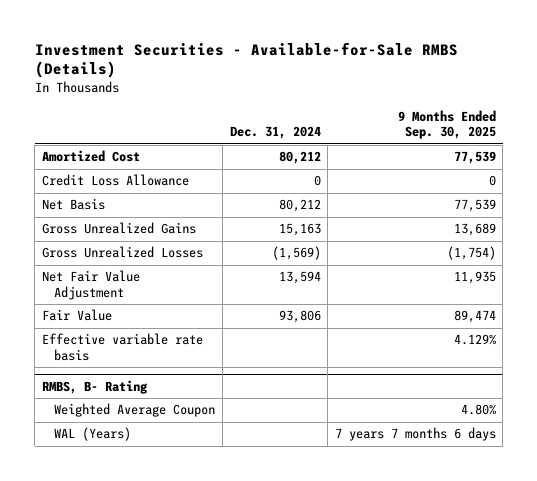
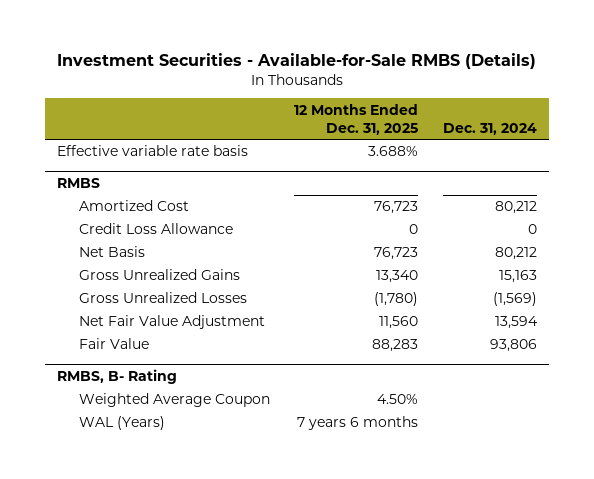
[397,109,496,140] 9 Months Ended Sep. 30, 2025 -> none
none -> [294,103,419,135] 12 Months Ended Dec. 31, 2025
[41,333,203,361] Effective variable rate basis -> [56,145,248,157] Effective variable rate basis
none -> [56,178,100,189] RMBS

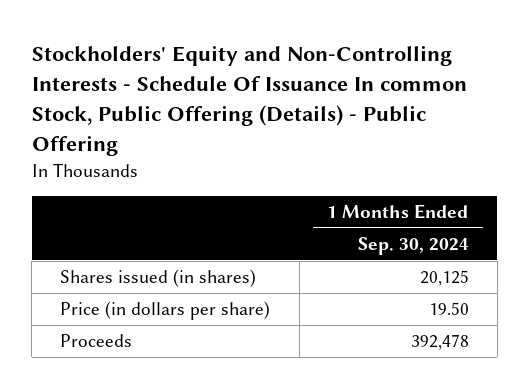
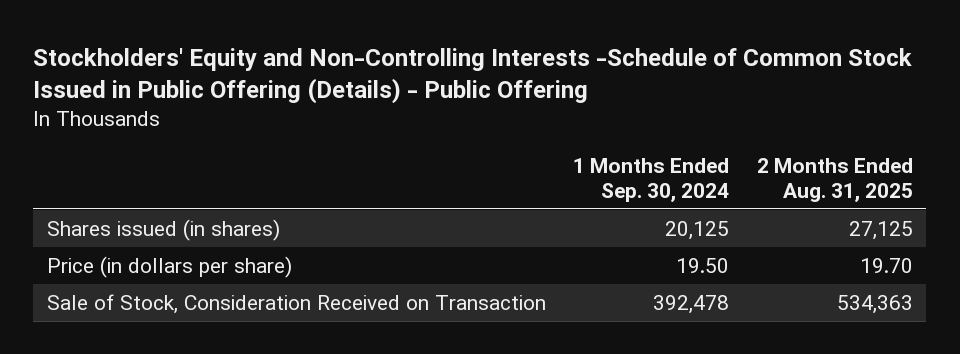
[31,45,467,156] Stockholders' Equity and Non-Controlling Interests - Schedule Of Issuance In common Stock, Public Offering (Details) - Public Offering -> [33,47,913,105] Stockholders' Equity and Non-Controlling Interests -Schedule of Common Stock Issued in Public Offering (Details) - Public Offering
none -> [756,157,913,203] 2 Months Ended Aug. 31, 2025
[60,334,133,348] Proceeds -> [46,293,546,314] Sale of Stock, Consideration Received on Transaction

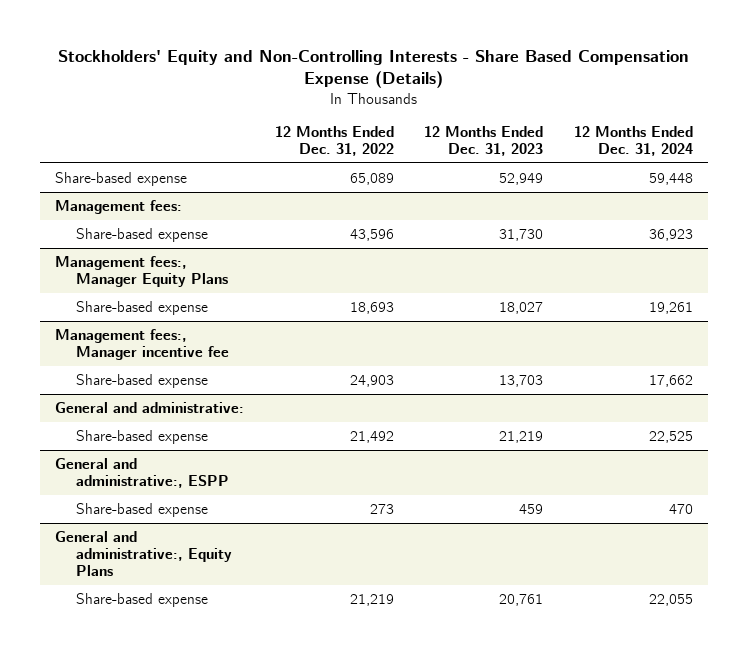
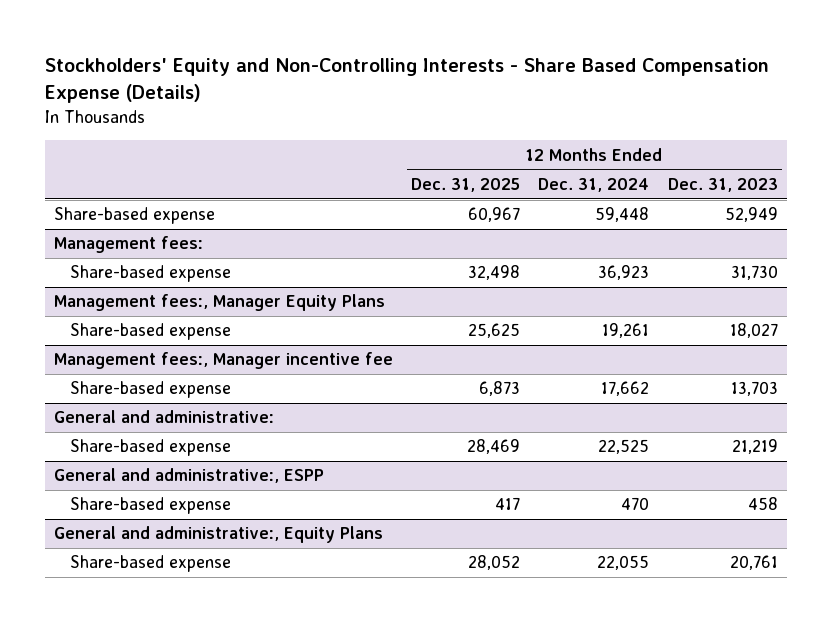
[274,125,394,156] 12 Months Ended Dec. 31, 2022 -> none
none -> [411,178,521,193] Dec. 31, 2025
[519,503,544,514] 459 -> [747,497,778,511] 458

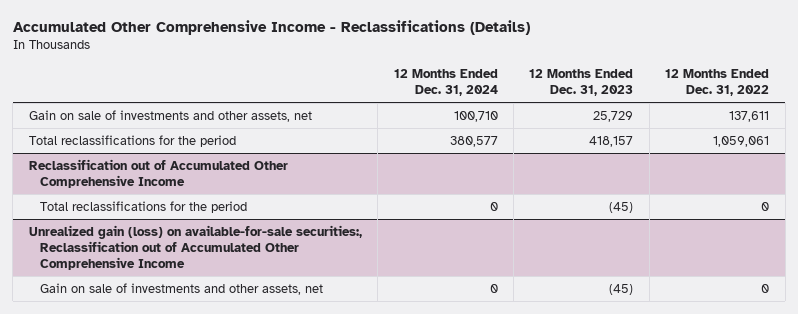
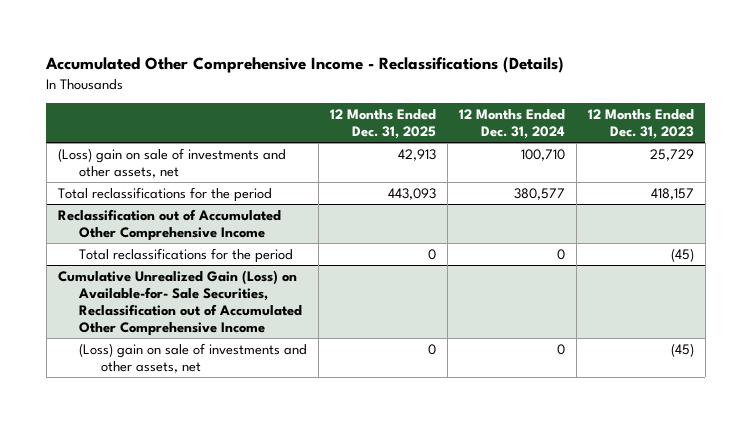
[665,69,770,96] 12 Months Ended Dec. 31, 2022 -> none
none -> [330,109,437,140] 12 Months Ended Dec. 31, 2025
[28,109,312,122] Gain on sale of investments and other assets, net -> [57,147,286,178] (Loss) gain on sale of investments and other assets, net
[28,224,362,270] Unrealized gain (loss) on available-for-sale securities:, Reclassification out of Accumulated Other Comprehensive Income -> [57,269,303,337] Cumulative Unrealized Gain (Loss) on Available-for- Sale Securities, Reclassification out of Accumulated Other Comprehensive Income
[39,282,323,295] Gain on sale of investments and other assets, net -> [79,342,308,373] (Loss) gain on sale of investments and other assets, net

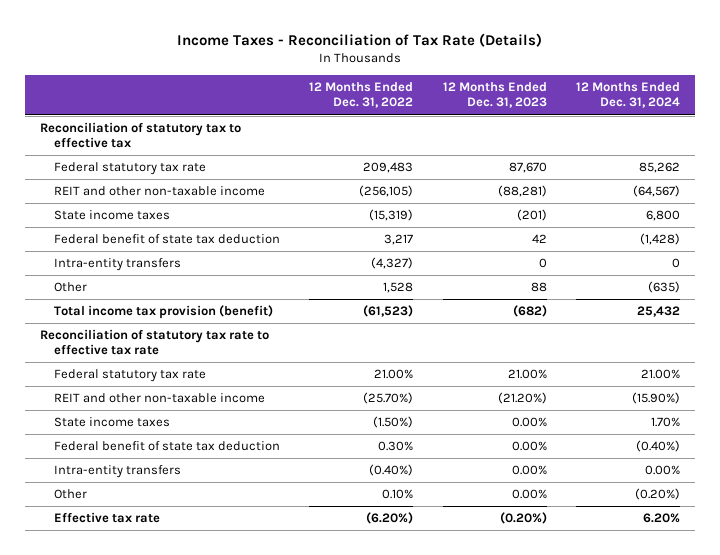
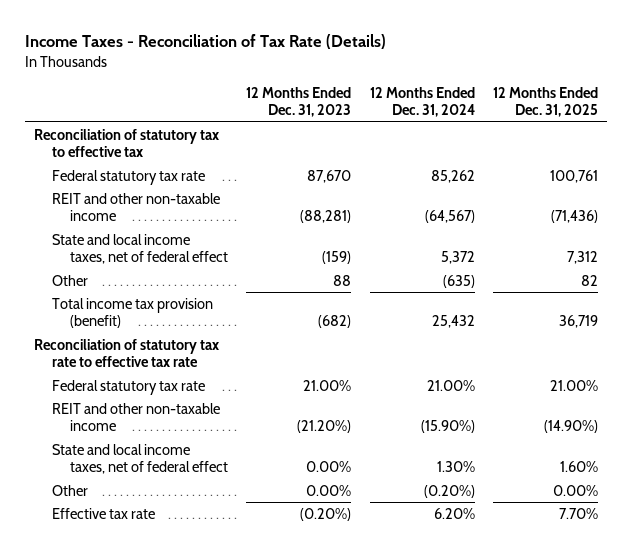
[309,82,414,109] 12 Months Ended Dec. 31, 2022 -> none
none -> [492,86,598,118] 12 Months Ended Dec. 31, 2025
[53,234,280,245] Federal benefit of state tax deduction -> none
[53,258,181,272] Intra-entity transfers -> none
[53,210,170,221] State income taxes -> [52,233,228,265] State and local income taxes, net of federal effect
[516,209,547,222] (201) -> [322,251,352,265] (159)
[645,210,680,222] 6,800 -> [440,251,475,265] 5,372
[53,441,280,452] Federal benefit of state tax deduction -> none
[53,465,181,479] Intra-entity transfers -> none
[53,417,170,428] State income taxes -> [52,443,228,475] State and local income taxes, net of federal effect
[650,417,680,428] 1.70% -> [436,461,475,473] 1.30%

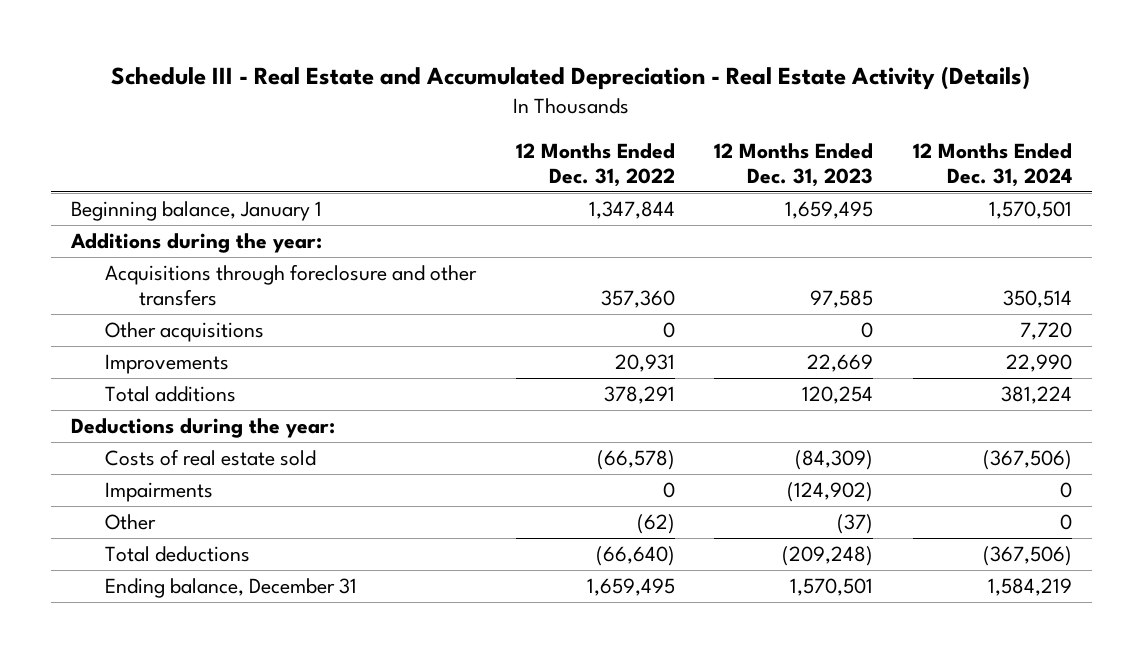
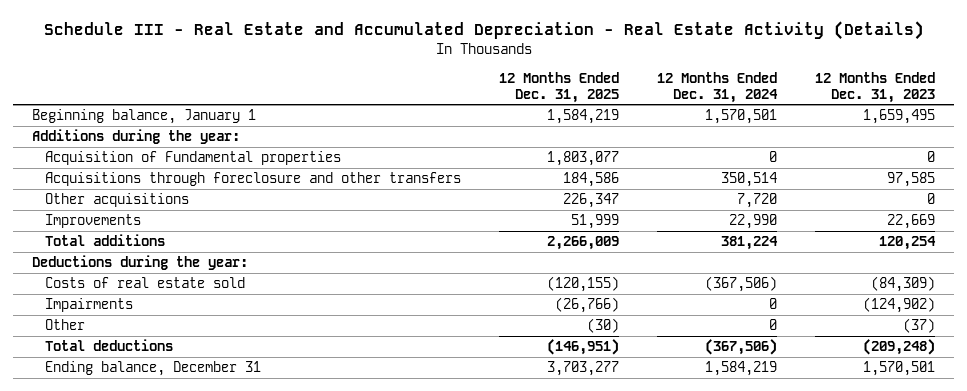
[515,142,675,187] 12 Months Ended Dec. 31, 2022 -> none
none -> [499,71,620,103] 12 Months Ended Dec. 31, 2025
none -> [45,151,342,166] Acquisition of Fundamental properties

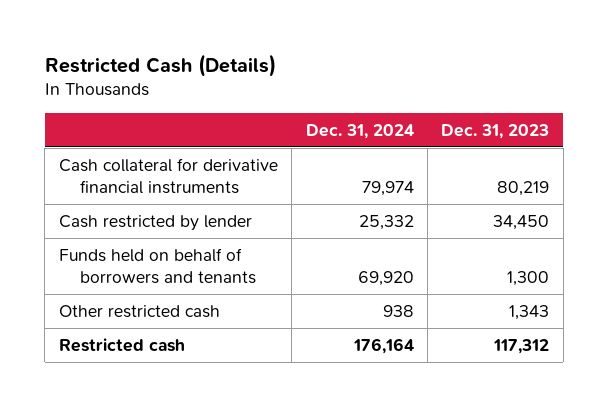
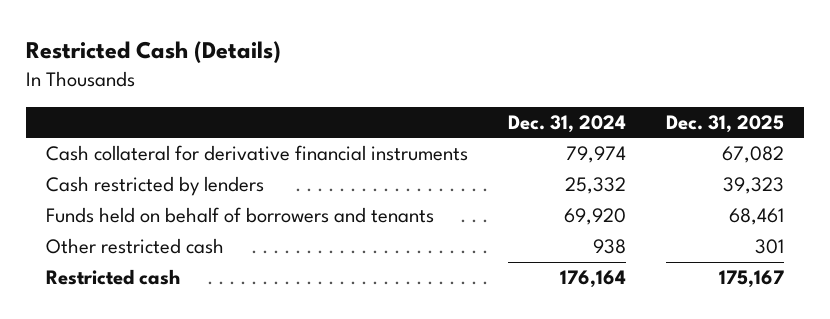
[441,123,550,139] Dec. 31, 2023 -> none
none -> [666,114,785,133] Dec. 31, 2025
[58,214,252,231] Cash restricted by lender -> [45,176,264,197] Cash restricted by lenders

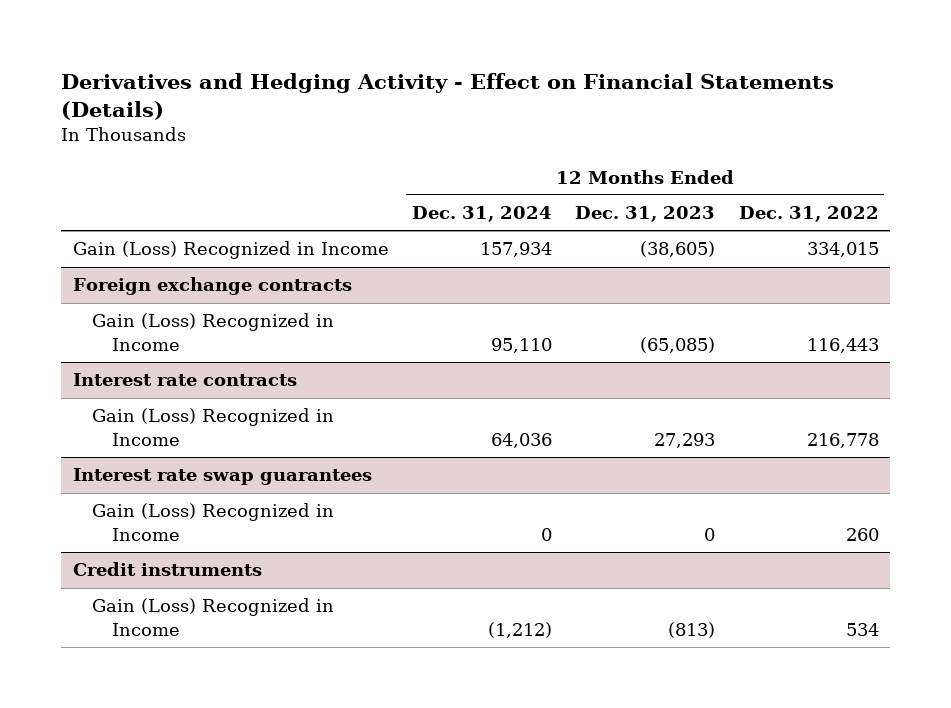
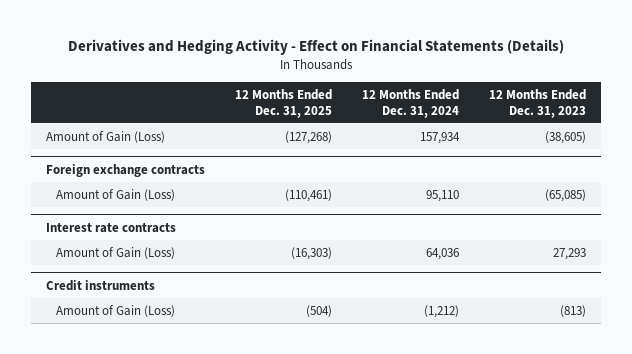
[738,206,879,223] Dec. 31, 2022 -> none
none -> [234,88,332,118] 12 Months Ended Dec. 31, 2025
[72,241,389,260] Gain (Loss) Recognized in Income -> [45,130,165,143] Amount of Gain (Loss)
[92,313,335,351] Gain (Loss) Recognized in Income -> [56,188,176,201] Amount of Gain (Loss)
[72,468,372,486] Interest rate swap guarantees -> none
[92,503,335,541] Gain (Loss) Recognized in Income -> none
[92,408,335,446] Gain (Loss) Recognized in Income -> [56,246,176,259] Amount of Gain (Loss)
[92,598,335,636] Gain (Loss) Recognized in Income -> [56,304,176,317] Amount of Gain (Loss)

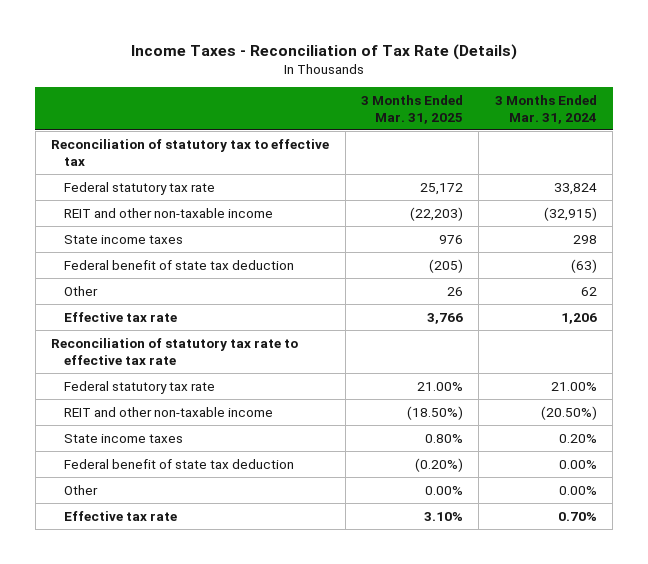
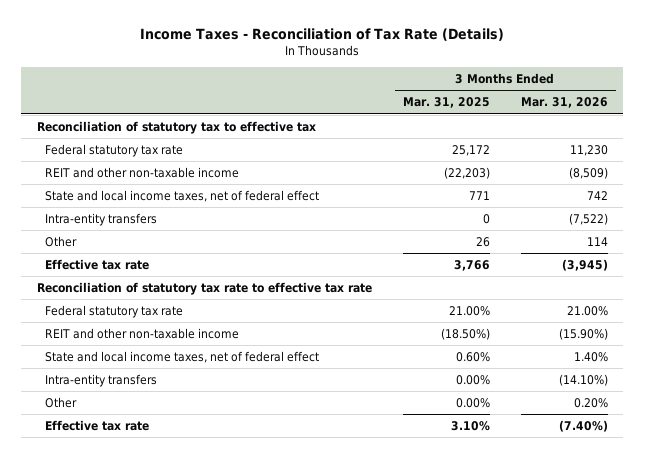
[494,94,597,124] 3 Months Ended Mar. 31, 2024 -> none
none -> [520,97,608,109] Mar. 31, 2026
[63,259,294,270] Federal benefit of state tax deduction -> none
[63,234,183,244] State income taxes -> [45,189,320,202] State and local income taxes, net of federal effect
[438,234,463,244] 976 -> [468,190,490,200] 771
none -> [45,212,158,226] Intra-entity transfers
[63,458,294,469] Federal benefit of state tax deduction -> none
[63,433,183,443] State income taxes -> [45,350,320,363] State and local income taxes, net of federal effect
[424,433,463,443] 0.80% -> [455,351,490,362] 0.60%
none -> [45,373,158,387] Intra-entity transfers

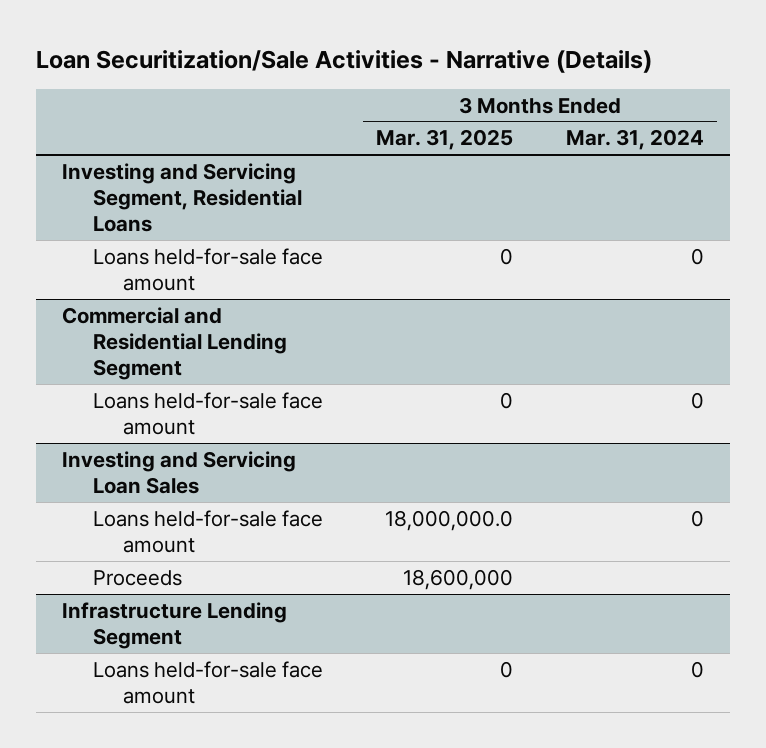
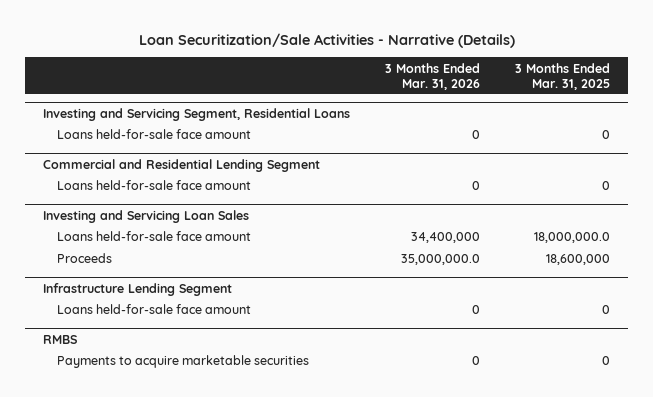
[565,129,704,151] Mar. 31, 2024 -> none
none -> [385,62,481,90] 3 Months Ended Mar. 31, 2026
none -> [43,334,78,344] RMBS
none -> [56,355,309,369] Payments to acquire marketable securities

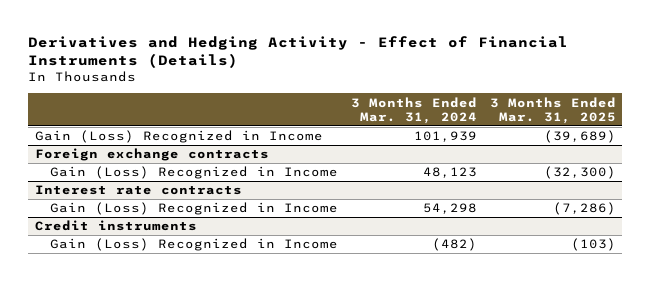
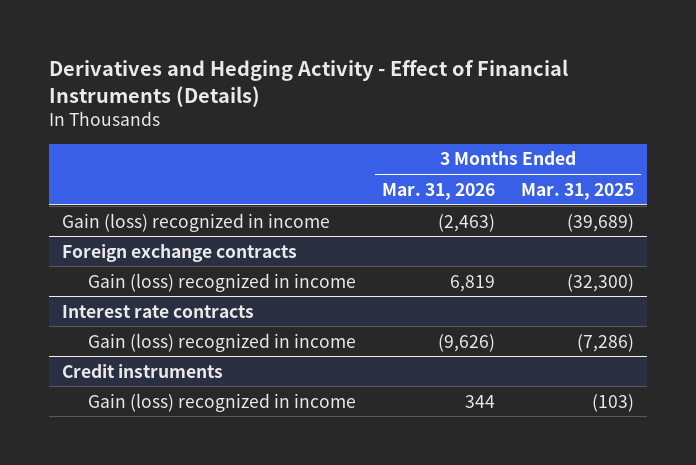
[351,96,478,124] 3 Months Ended Mar. 31, 2024 -> none
none -> [381,182,495,200] Mar. 31, 2026
[34,130,323,144] Gain (Loss) Recognized in Income -> [61,212,330,232] Gain (loss) recognized in income
[50,166,339,180] Gain (Loss) Recognized in Income -> [87,272,356,292] Gain (loss) recognized in income
[50,202,339,216] Gain (Loss) Recognized in Income -> [87,332,356,352] Gain (loss) recognized in income
[50,238,339,252] Gain (Loss) Recognized in Income -> [87,392,356,412] Gain (loss) recognized in income

